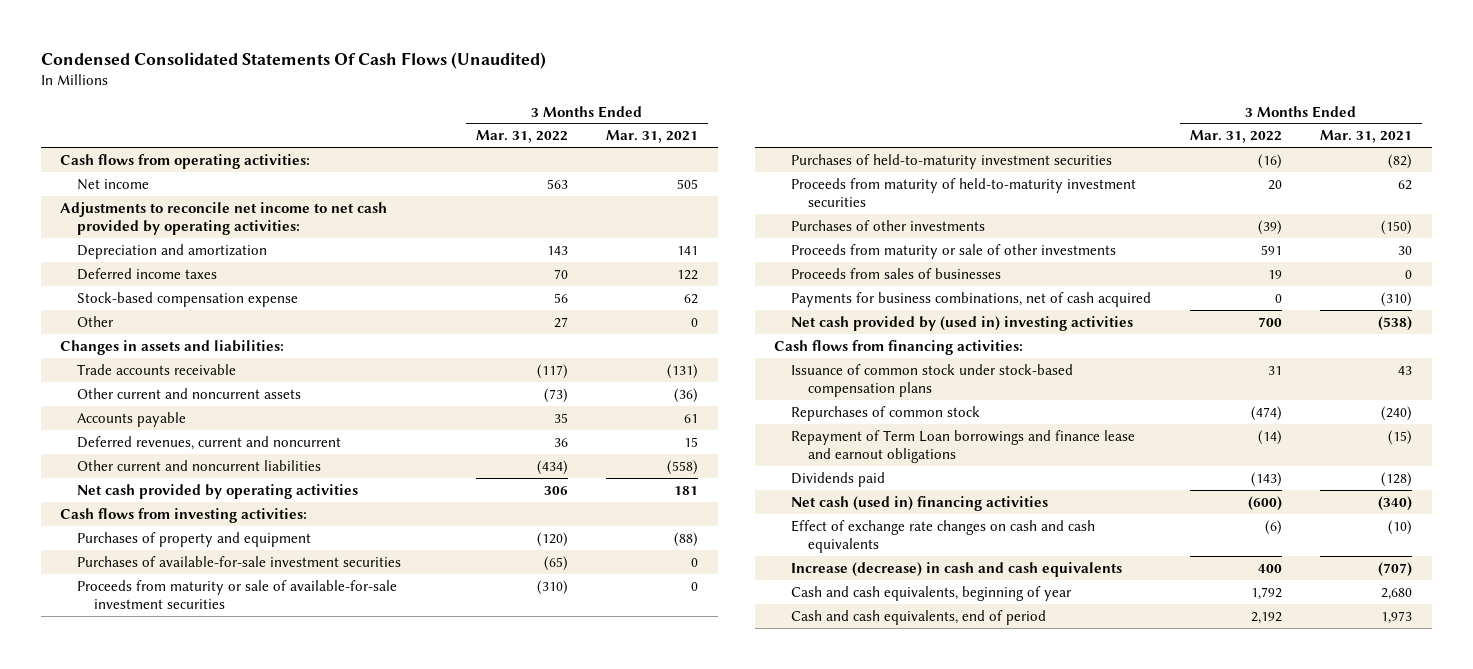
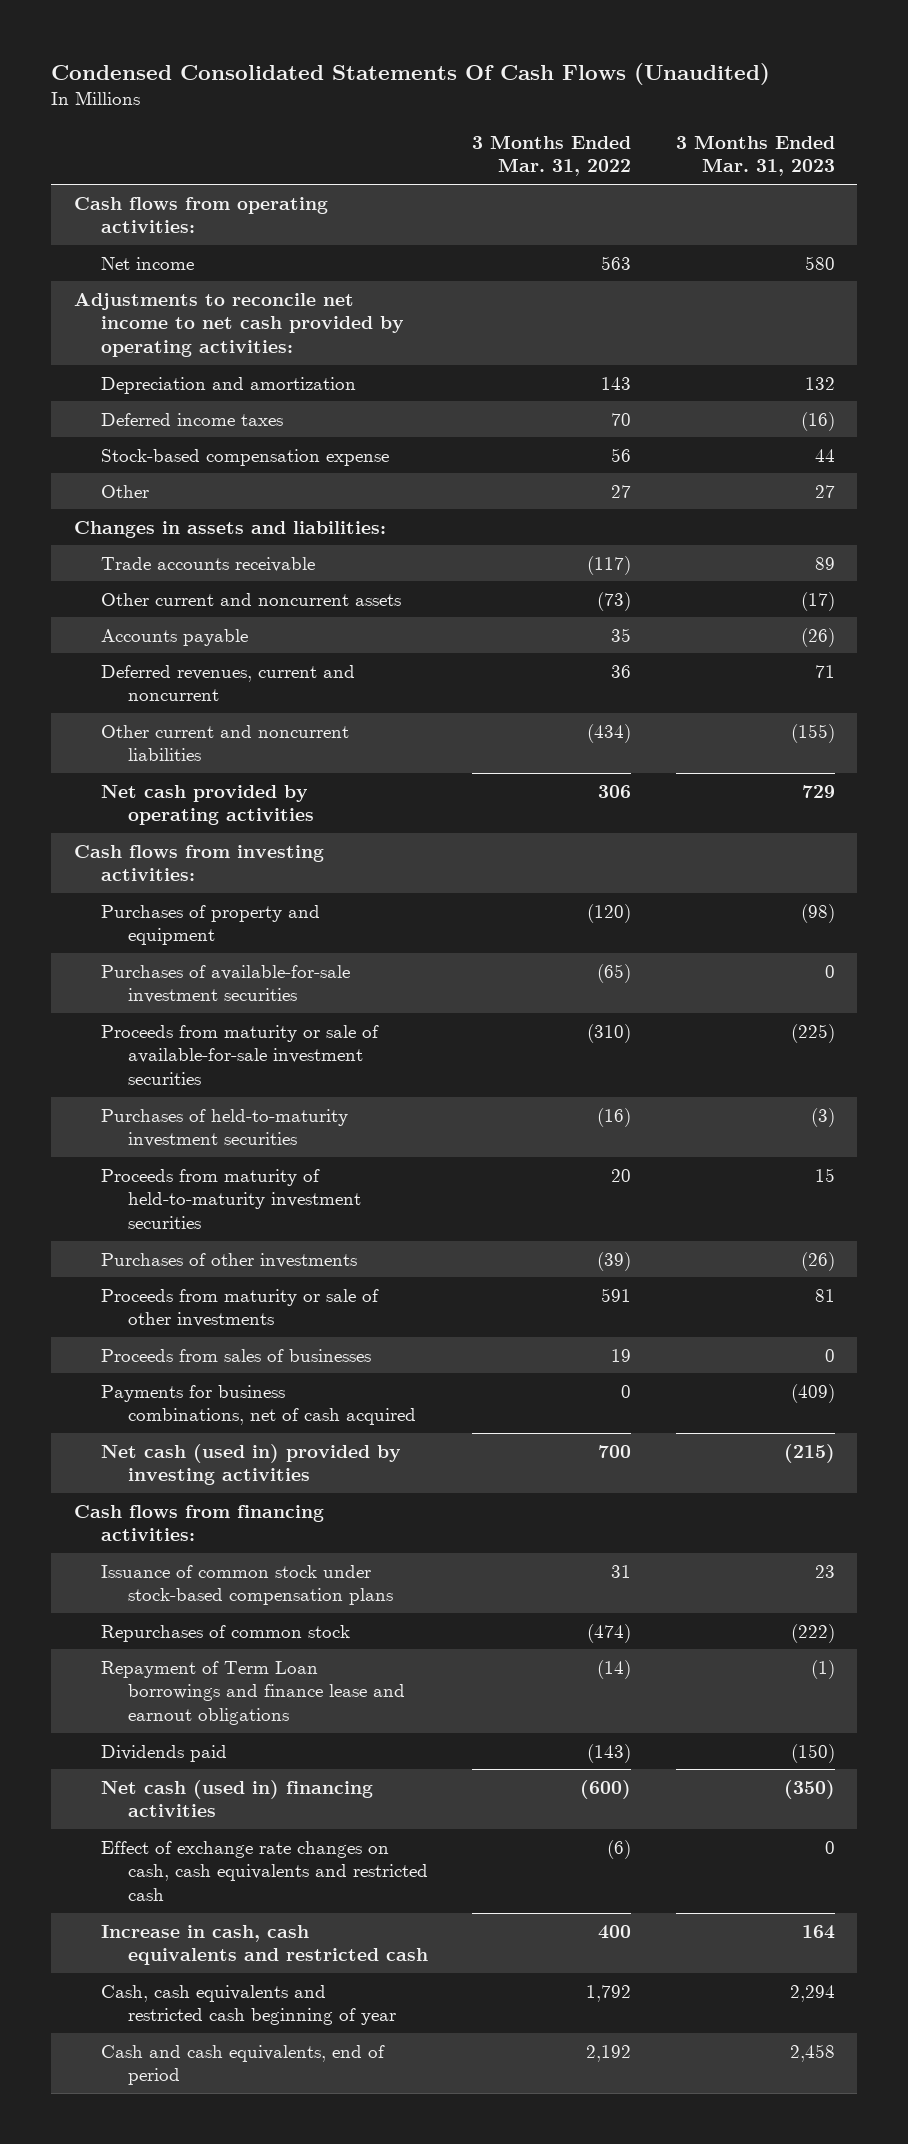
[606,130,699,144] Mar. 31, 2021 -> none
none -> [675,134,835,177] 3 Months Ended Mar. 31, 2023
[791,315,1134,331] Net cash provided by (used in) investing activities -> [100,1443,401,1486] Net cash (used in) provided by investing activities
[791,519,1096,554] Effect of exchange rate changes on cash and cash equivalents -> [100,1840,428,1901] Effect of exchange rate changes on cash, cash equivalents and restricted cash
[791,561,1123,577] Increase (decrease) in cash and cash equivalents -> [100,1924,428,1966] Increase in cash, cash equivalents and restricted cash
[791,585,1073,601] Cash and cash equivalents, beginning of year -> [100,1984,396,2026] Cash, cash equivalents and restricted cash beginning of year

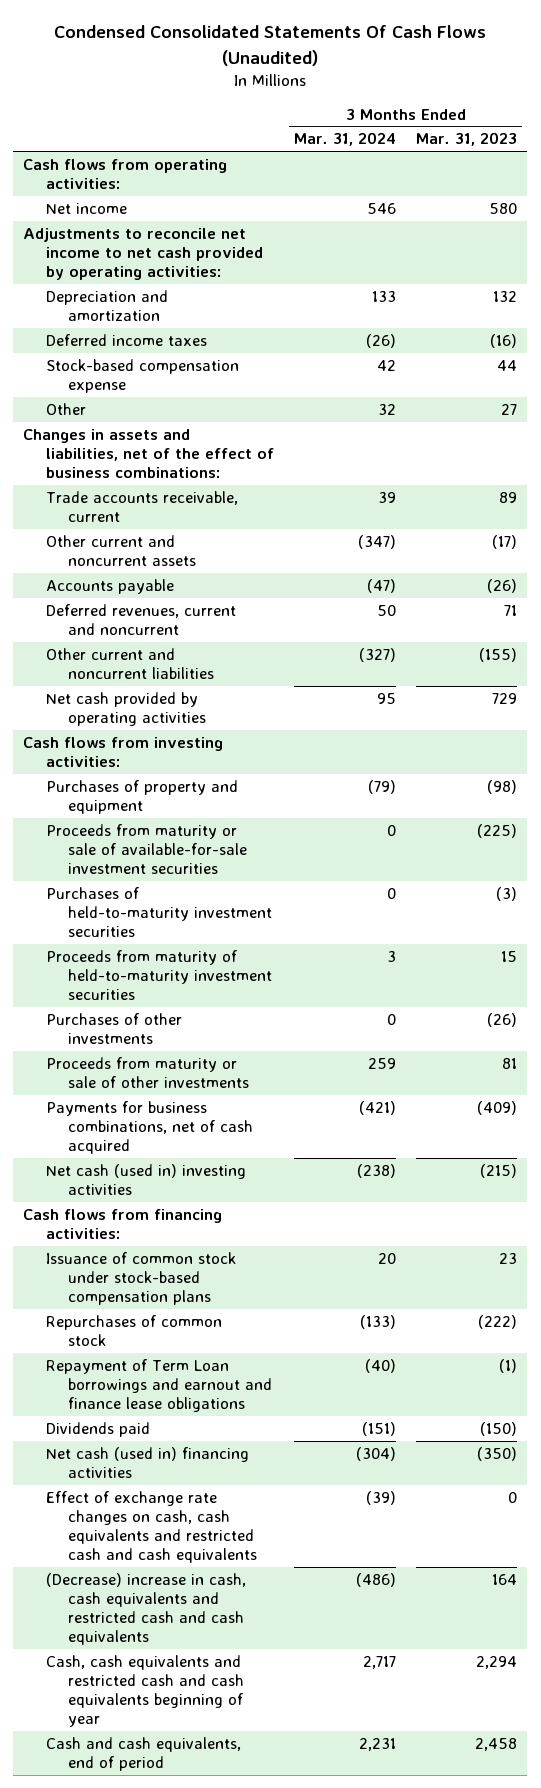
[472,134,632,177] 3 Months Ended Mar. 31, 2022 -> none
none -> [294,132,397,147] Mar. 31, 2024
[73,520,386,538] Changes in assets and liabilities: -> [23,428,274,478] Changes in assets and liabilities, net of the effect of business combinations:
[100,556,315,572] Trade accounts receivable -> [45,490,238,522] Trade accounts receivable, current
[100,964,350,1004] Purchases of available-for-sale investment securities -> none
[100,1348,371,1362] Proceeds from sales of businesses -> none
[100,1443,401,1486] Net cash (used in) provided by investing activities -> [45,1163,246,1195] Net cash (used in) investing activities
[100,1660,405,1725] Repayment of Term Loan borrowings and finance lease and earnout obligations -> [45,1358,273,1412] Repayment of Term Loan borrowings and earnout and finance lease obligations
[100,1840,428,1901] Effect of exchange rate changes on cash, cash equivalents and restricted cash -> [45,1490,258,1563] Effect of exchange rate changes on cash, cash equivalents and restricted cash and cash equivalents
[100,1924,428,1966] Increase in cash, cash equivalents and restricted cash -> [45,1572,246,1645] (Decrease) increase in cash, cash equivalents and restricted cash and cash equivalents
[100,1984,396,2026] Cash, cash equivalents and restricted cash beginning of year -> [45,1654,245,1727] Cash, cash equivalents and restricted cash and cash equivalents beginning of year

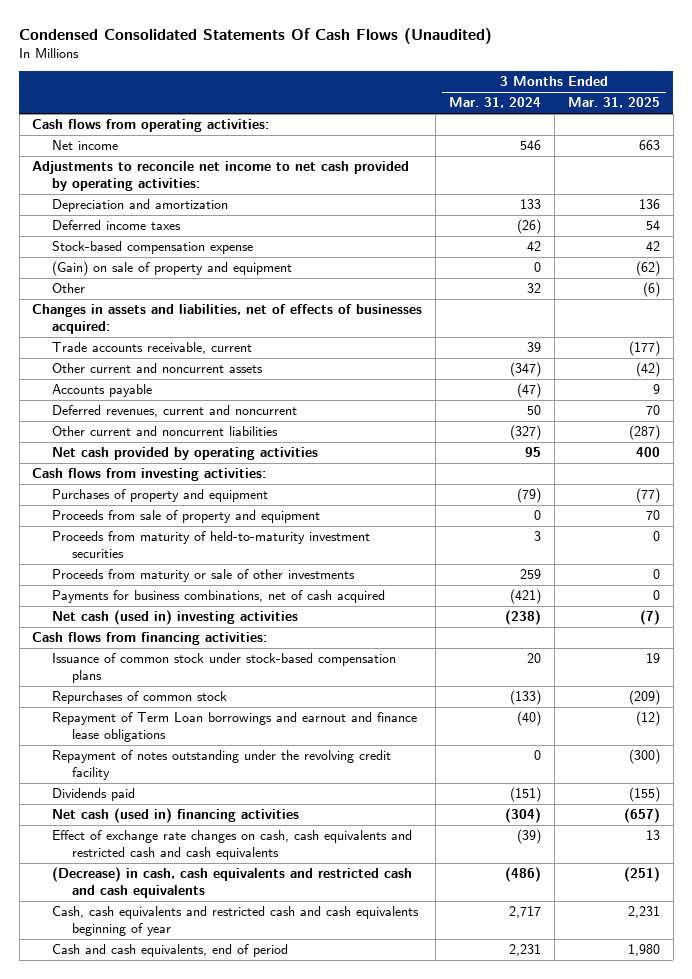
[416,132,518,147] Mar. 31, 2023 -> none
none -> [567,97,660,109] Mar. 31, 2025
none -> [52,261,293,277] (Gain) on sale of property and equipment
[23,428,274,478] Changes in assets and liabilities, net of the effect of business combinations: -> [32,304,423,335] Changes in assets and liabilities, net of effects of businesses acquired:
[45,823,248,874] Proceeds from maturity or sale of available-for-sale investment securities -> none
[45,886,273,937] Purchases of held-to-maturity investment securities -> none
none -> [52,510,321,524] Proceeds from sale of property and equipment
[45,1012,182,1044] Purchases of other investments -> none
none -> [52,750,392,781] Repayment of notes outstanding under the revolving credit facility
[45,1572,246,1645] (Decrease) increase in cash, cash equivalents and restricted cash and cash equivalents -> [52,867,413,899] (Decrease) in cash, cash equivalents and restricted cash and cash equivalents

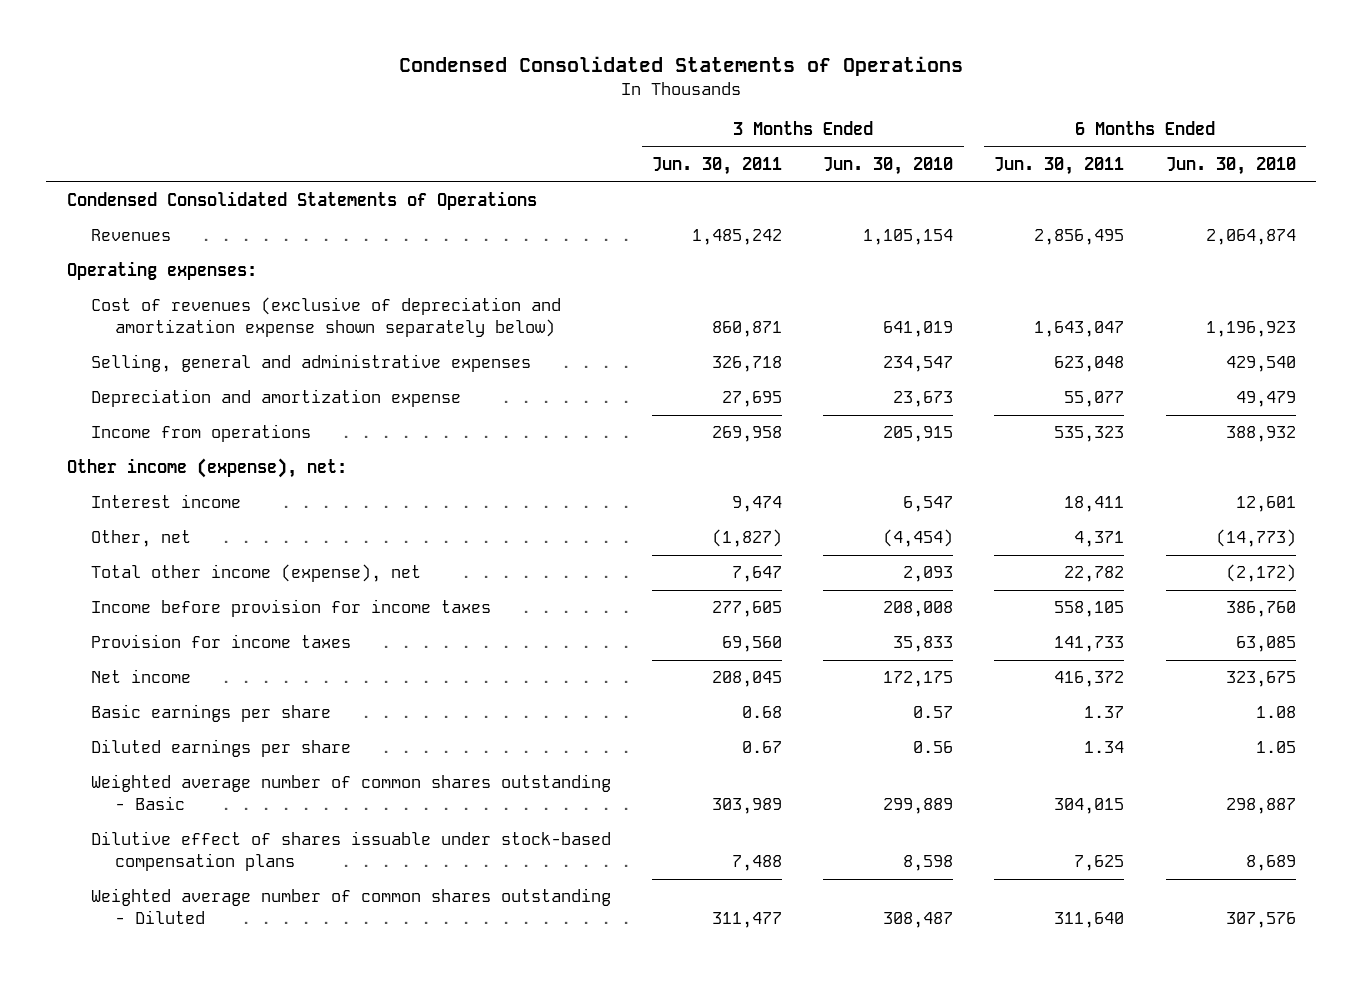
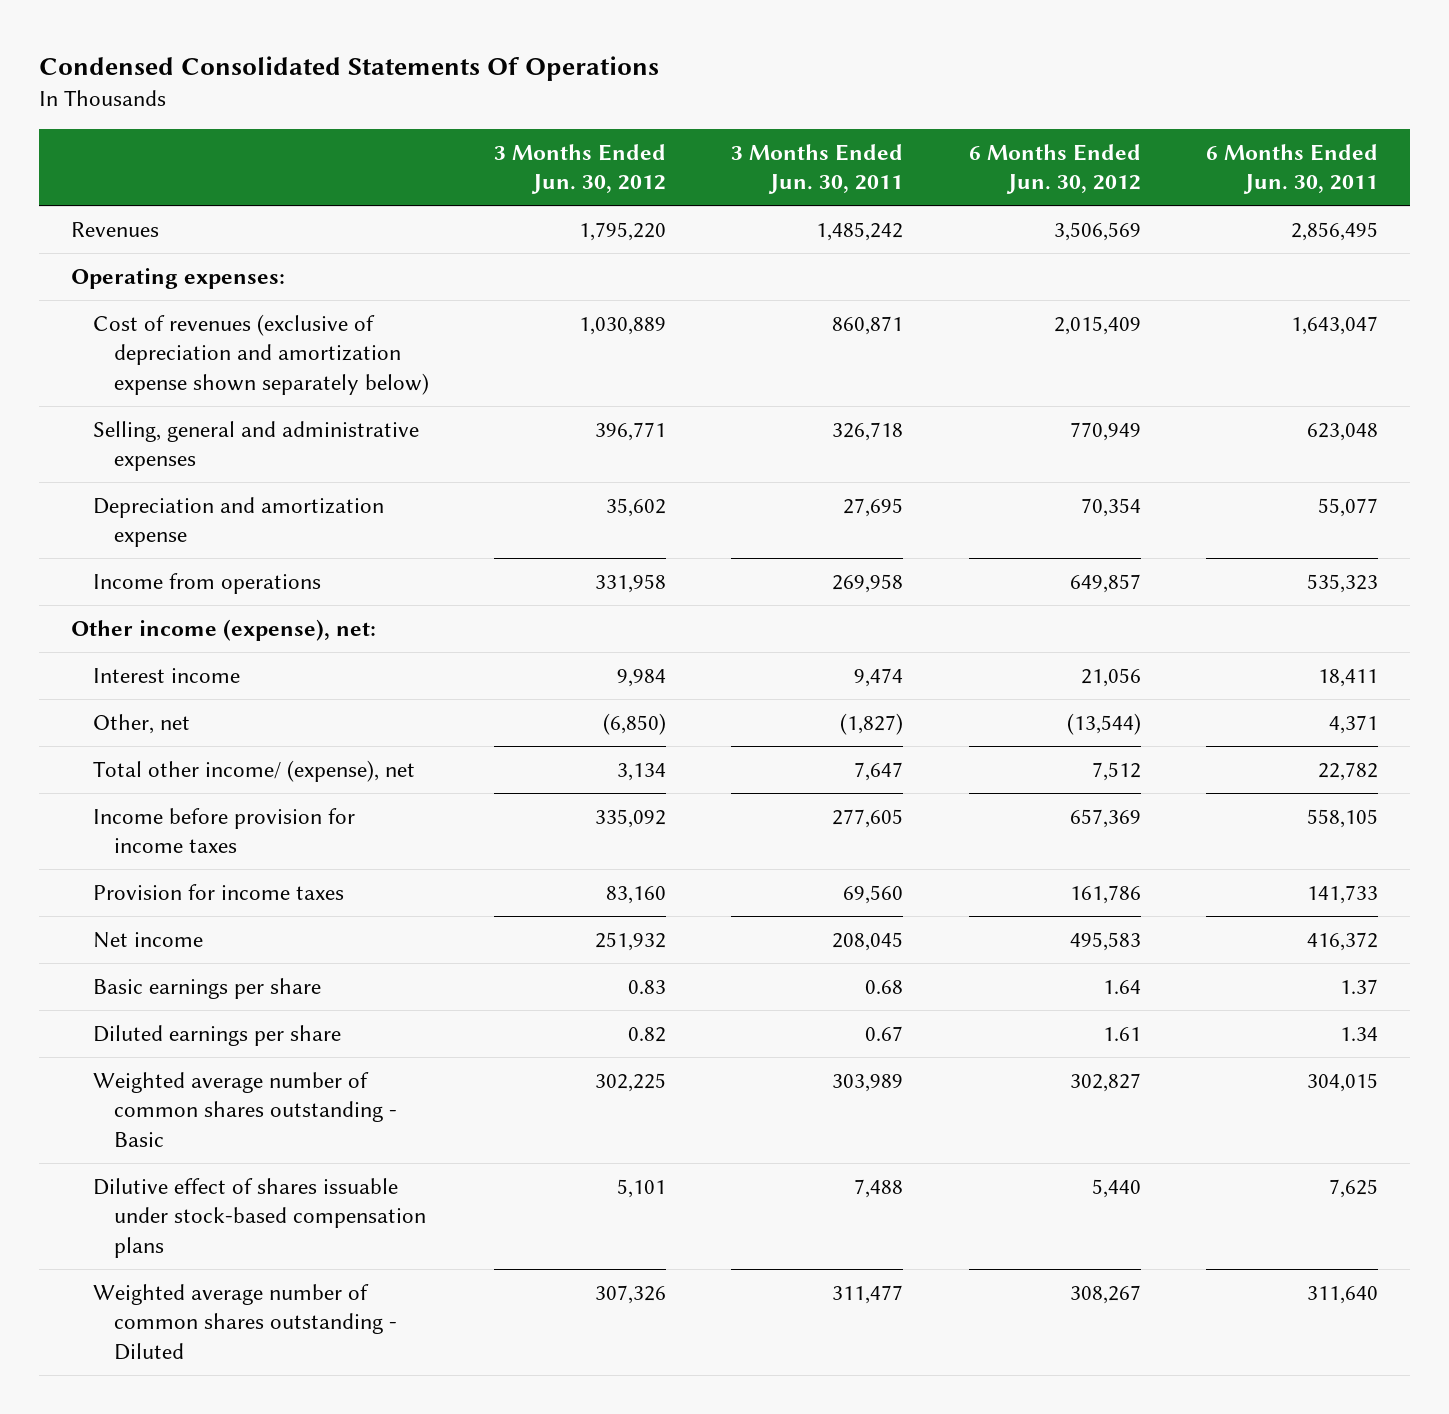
[399,56,964,77] Condensed Consolidated Statements of Operations -> [38,55,659,81] Condensed Consolidated Statements Of Operations
[823,157,954,176] Jun. 30, 2010 -> none
[1165,157,1296,176] Jun. 30, 2010 -> none
none -> [494,143,667,195] 3 Months Ended Jun. 30, 2012
none -> [968,143,1141,195] 6 Months Ended Jun. 30, 2012
[66,191,537,211] Condensed Consolidated Statements of Operations -> none
[90,564,421,583] Total other income (expense), net -> [92,759,415,782] Total other income/ (expense), net

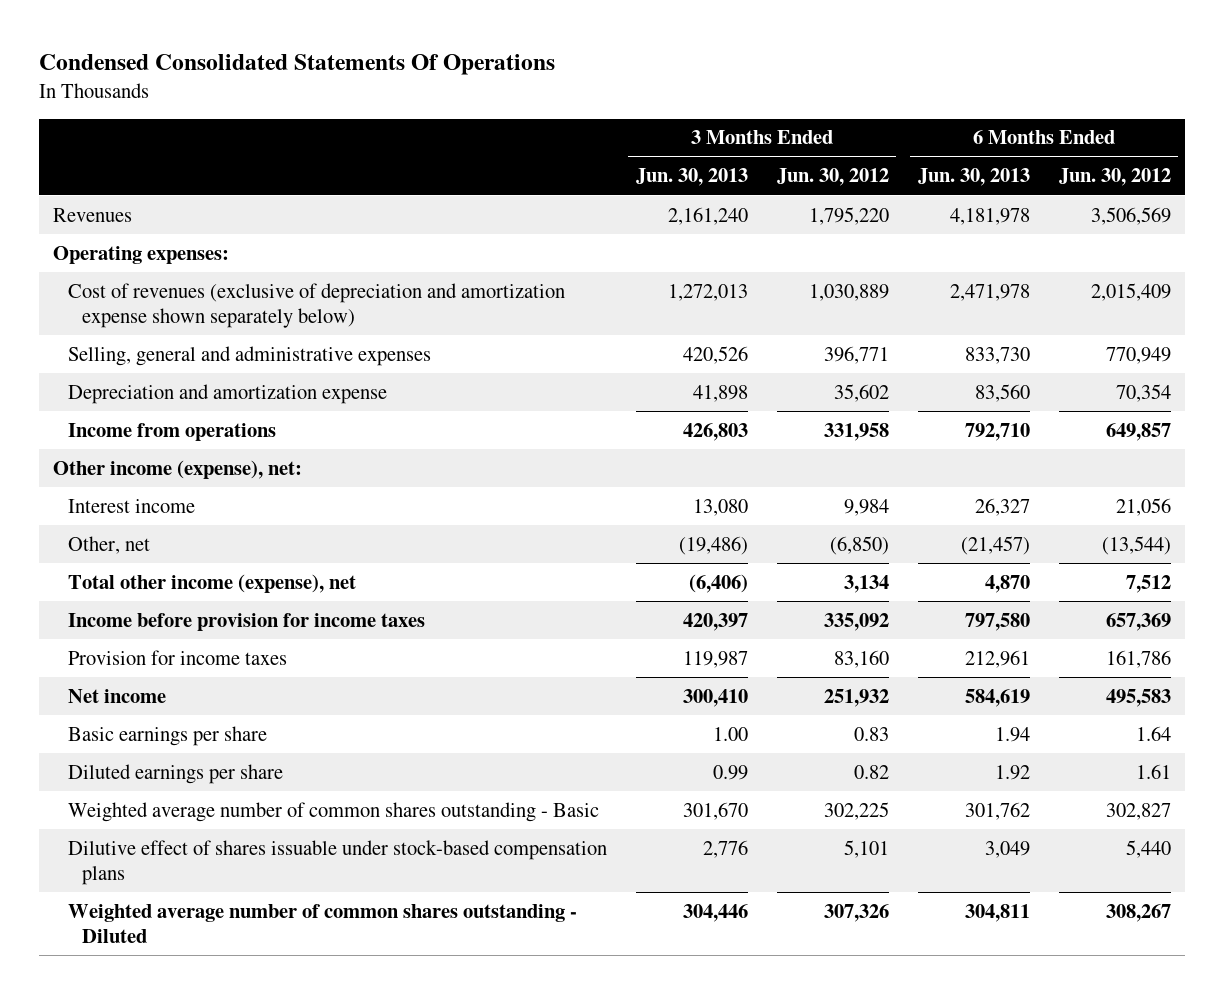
[731,143,904,195] 3 Months Ended Jun. 30, 2011 -> none
[1205,143,1378,195] 6 Months Ended Jun. 30, 2011 -> none
none -> [635,168,748,187] Jun. 30, 2013
none -> [917,168,1030,187] Jun. 30, 2013
[92,759,415,782] Total other income/ (expense), net -> [67,573,356,593] Total other income (expense), net

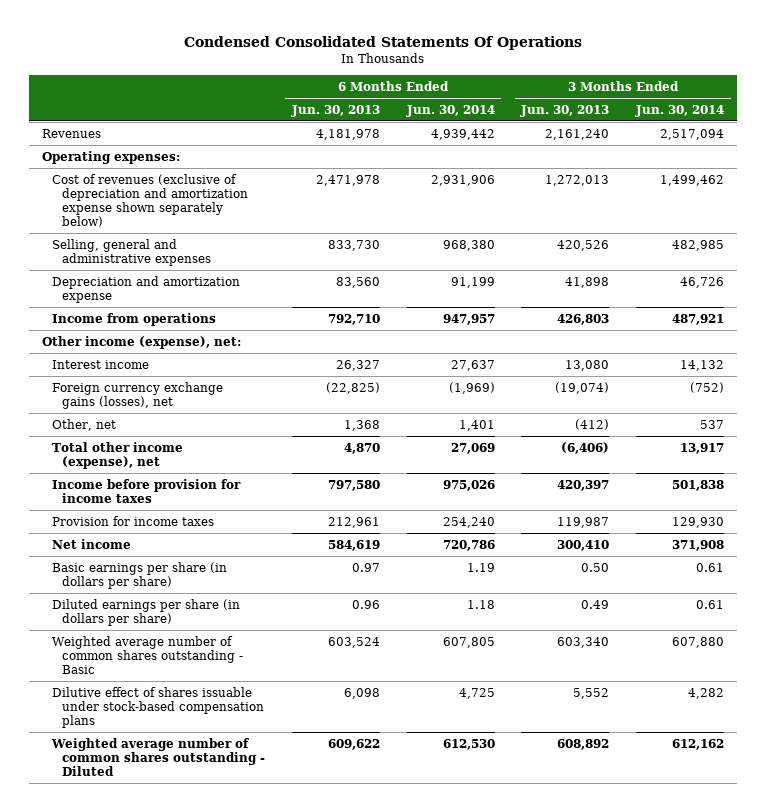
[776,168,889,187] Jun. 30, 2012 -> none
[1058,168,1171,187] Jun. 30, 2012 -> none
none -> [405,104,495,117] Jun. 30, 2014
none -> [634,104,724,117] Jun. 30, 2014
none -> [52,381,224,409] Foreign currency exchange gains (losses), net
[678,535,748,555] (19,486) -> [575,418,610,430] (412)
[960,535,1030,555] (21,457) -> [344,419,381,431] 1,368
[67,725,267,746] Basic earnings per share -> [52,561,228,589] Basic earnings per share (in dollars per share)
[712,726,748,741] 1.00 -> [581,562,610,572] 0.50
[994,726,1030,742] 1.94 -> [352,562,381,572] 0.97
[67,763,283,784] Diluted earnings per share -> [52,598,241,626] Diluted earnings per share (in dollars per share)
[712,764,748,780] 0.99 -> [581,599,610,609] 0.49
[994,764,1030,780] 1.92 -> [352,599,381,609] 0.96
[682,801,748,820] 301,670 -> [557,636,610,648] 603,340
[964,801,1030,820] 301,762 -> [328,636,381,648] 603,524
[702,839,748,858] 2,776 -> [573,687,610,699] 5,552
[984,840,1030,858] 3,049 -> [344,687,381,699] 6,098
[682,903,748,922] 304,446 -> [557,738,610,750] 608,892
[964,903,1030,922] 304,811 -> [328,738,381,750] 609,622

